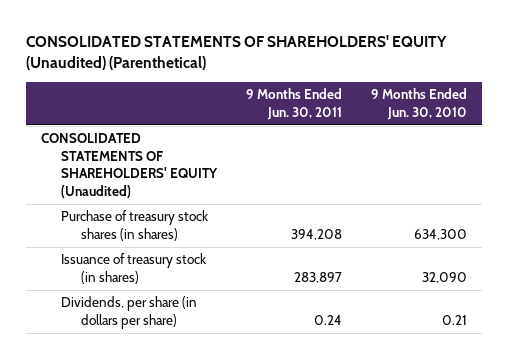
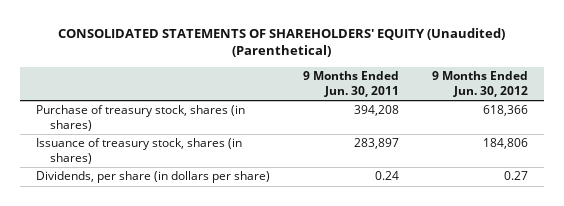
[371,88,468,120] 9 Months Ended Jun. 30, 2010 -> none
none -> [431,71,528,97] 9 Months Ended Jun. 30, 2012
[40,133,218,198] CONSOLIDATED STATEMENTS OF SHAREHOLDERS' EQUITY (Unaudited) -> none
[60,210,208,241] Purchase of treasury stock shares (in shares) -> [36,105,246,131] Purchase of treasury stock, shares (in shares)
[60,253,206,284] Issuance of treasury stock (in shares) -> [36,138,243,164] Issuance of treasury stock, shares (in shares)

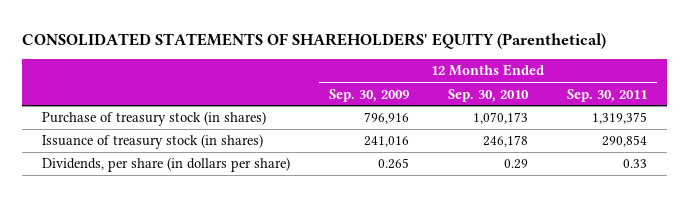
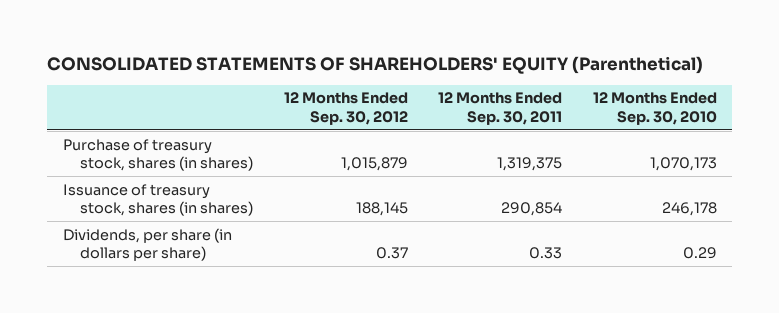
[329,88,410,102] Sep. 30, 2009 -> none
none -> [283,92,408,125] 12 Months Ended Sep. 30, 2012
[42,111,267,127] Purchase of treasury stock (in shares) -> [62,138,254,171] Purchase of treasury stock, shares (in shares)
[42,134,264,150] Issuance of treasury stock (in shares) -> [62,183,254,216] Issuance of treasury stock, shares (in shares)

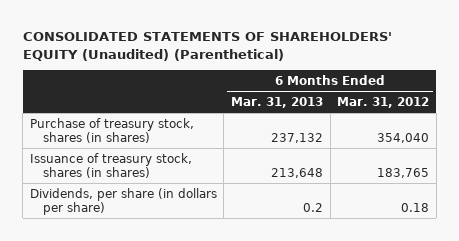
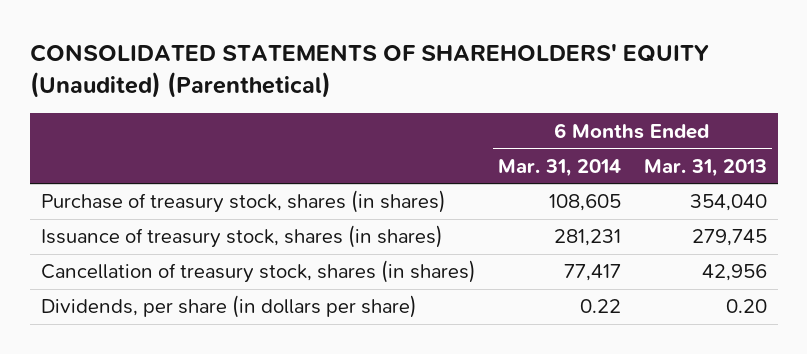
[337,97,430,109] Mar. 31, 2012 -> none
none -> [498,158,622,177] Mar. 31, 2014
[271,132,324,143] 237,132 -> [689,194,767,212] 354,040
[271,167,324,178] 213,648 -> [691,229,767,247] 279,745
none -> [40,260,476,284] Cancellation of treasury stock, shares (in shares)
[303,202,324,212] 0.2 -> [725,299,767,314] 0.20

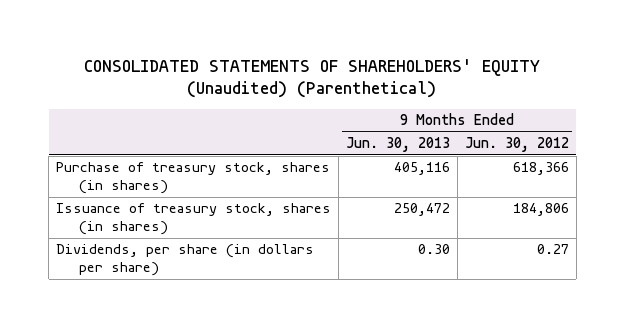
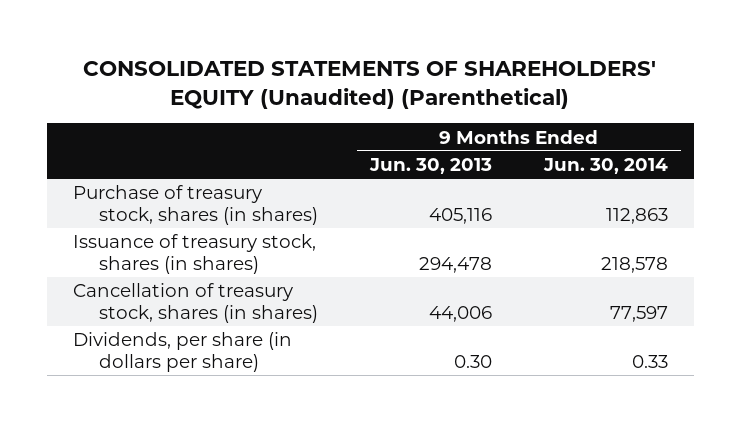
[464,137,569,153] Jun. 30, 2012 -> none
none -> [542,158,668,175] Jun. 30, 2014
[393,203,450,217] 250,472 -> [418,256,492,273] 294,478
none -> [72,283,318,323] Cancellation of treasury stock, shares (in shares)

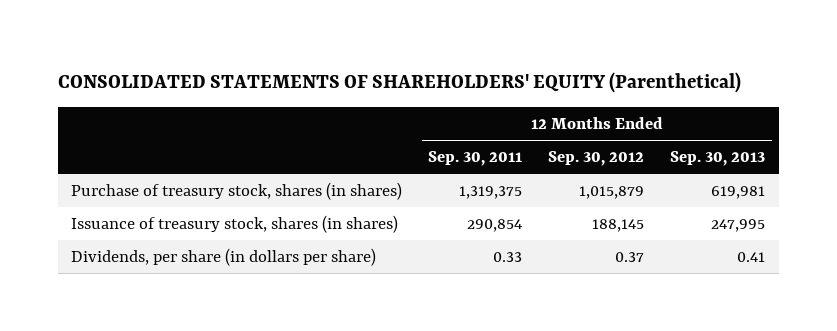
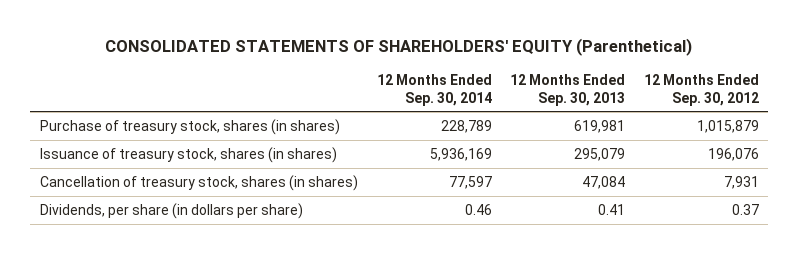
[428,151,523,167] Sep. 30, 2011 -> none
none -> [376,74,492,106] 12 Months Ended Sep. 30, 2014
[592,218,645,232] 188,145 -> [708,147,760,161] 196,076
[711,218,766,232] 247,995 -> [574,147,626,161] 295,079
none -> [39,174,358,191] Cancellation of treasury stock, shares (in shares)

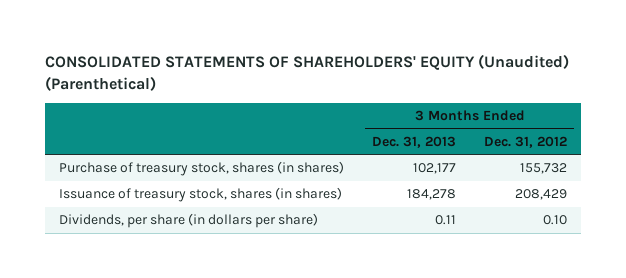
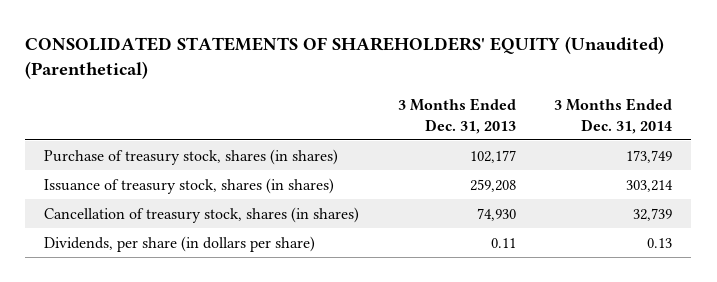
[484,135,568,148] Dec. 31, 2012 -> none
none -> [554,98,673,134] 3 Months Ended Dec. 31, 2014
[407,189,457,201] 184,278 -> [469,178,516,192] 259,208
none -> [44,206,360,223] Cancellation of treasury stock, shares (in shares)

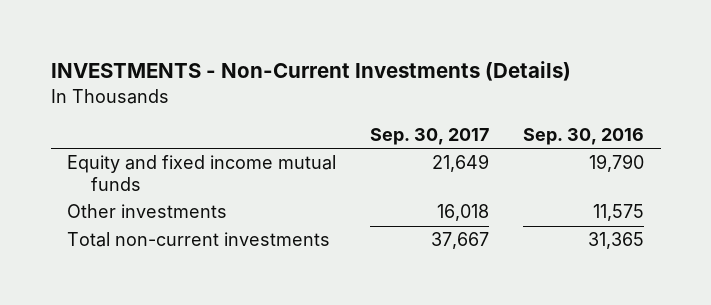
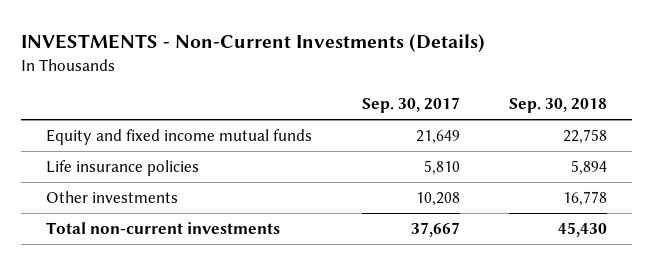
[522,127,644,145] Sep. 30, 2016 -> none
none -> [508,98,607,114] Sep. 30, 2018
none -> [46,160,200,177] Life insurance policies
[437,204,490,222] 16,018 -> [415,192,460,207] 10,208

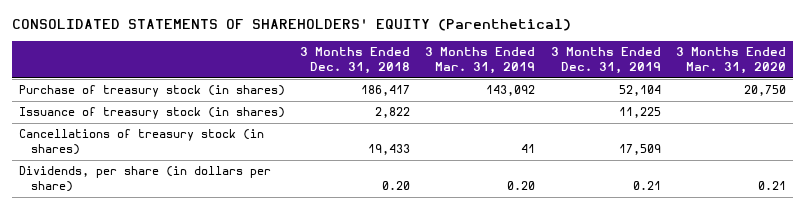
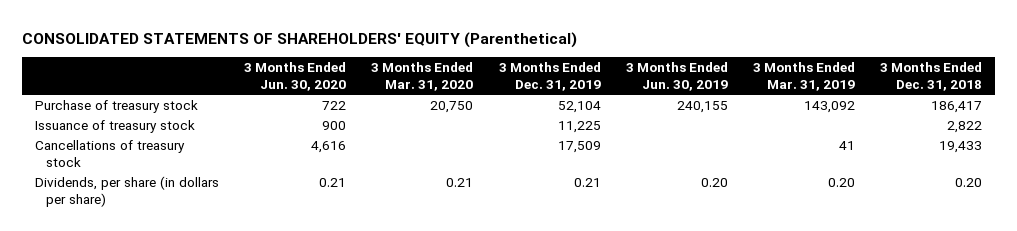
none -> [244,62,347,91] 3 Months Ended Jun. 30, 2020
none -> [625,62,728,91] 3 Months Ended Jun. 30, 2019
[19,85,286,98] Purchase of treasury stock (in shares) -> [35,100,199,114] Purchase of treasury stock
[19,107,286,120] Issuance of treasury stock (in shares) -> [35,120,196,134] Issuance of treasury stock
[19,129,265,156] Cancellations of treasury stock (in shares) -> [35,140,186,167] Cancellations of treasury stock

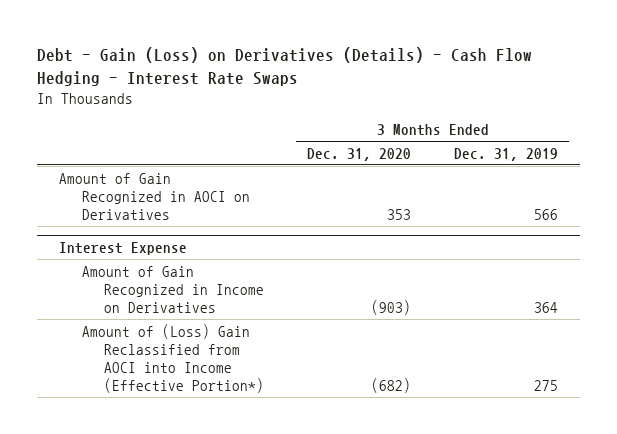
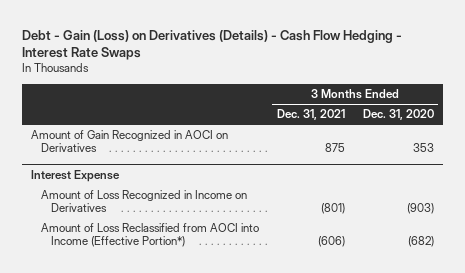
[454,147,559,161] Dec. 31, 2019 -> none
none -> [276,109,345,121] Dec. 31, 2021
[81,265,265,314] Amount of Gain Recognized in Income on Derivatives -> [40,190,247,213] Amount of Loss Recognized in Income on Derivatives
[81,323,265,394] Amount of (Loss) Gain Reclassified from AOCI into Income (Effective Portion*) -> [40,223,259,248] Amount of Loss Reclassified from AOCI into Income (Effective Portion*)

